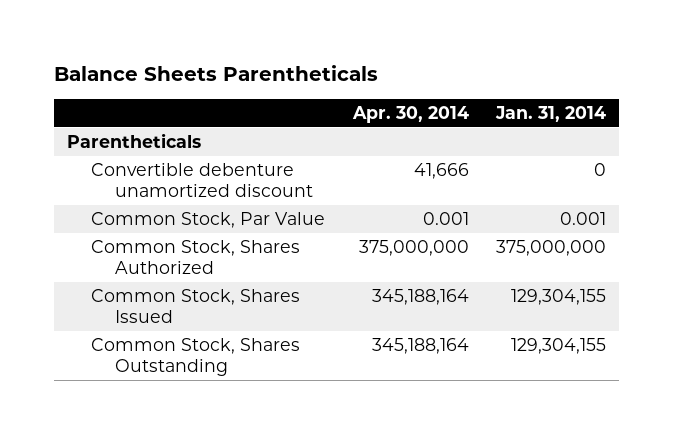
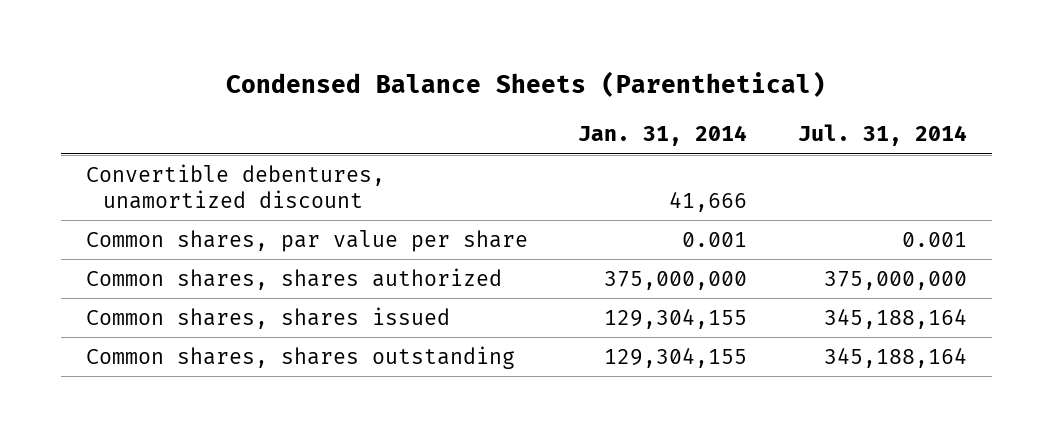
[53,65,378,82] Balance Sheets Parentheticals -> [226,71,827,98] Condensed Balance Sheets (Parenthetical)
[351,105,469,123] Apr. 30, 2014 -> none
none -> [797,124,967,147] Jul. 31, 2014
[67,133,202,149] Parentheticals -> none
[91,163,314,198] Convertible debenture unamortized discount -> [85,163,385,210] Convertible debentures, unamortized discount
[593,163,606,177] 0 -> [669,191,748,213] 41,666
[91,212,326,229] Common Stock, Par Value -> [85,229,528,252] Common shares, par value per share
[91,240,301,275] Common Stock, Shares Authorized -> [85,267,502,290] Common shares, shares authorized
[91,289,301,324] Common Stock, Shares Issued -> [85,306,450,329] Common shares, shares issued
[91,338,301,377] Common Stock, Shares Outstanding -> [85,345,515,369] Common shares, shares outstanding

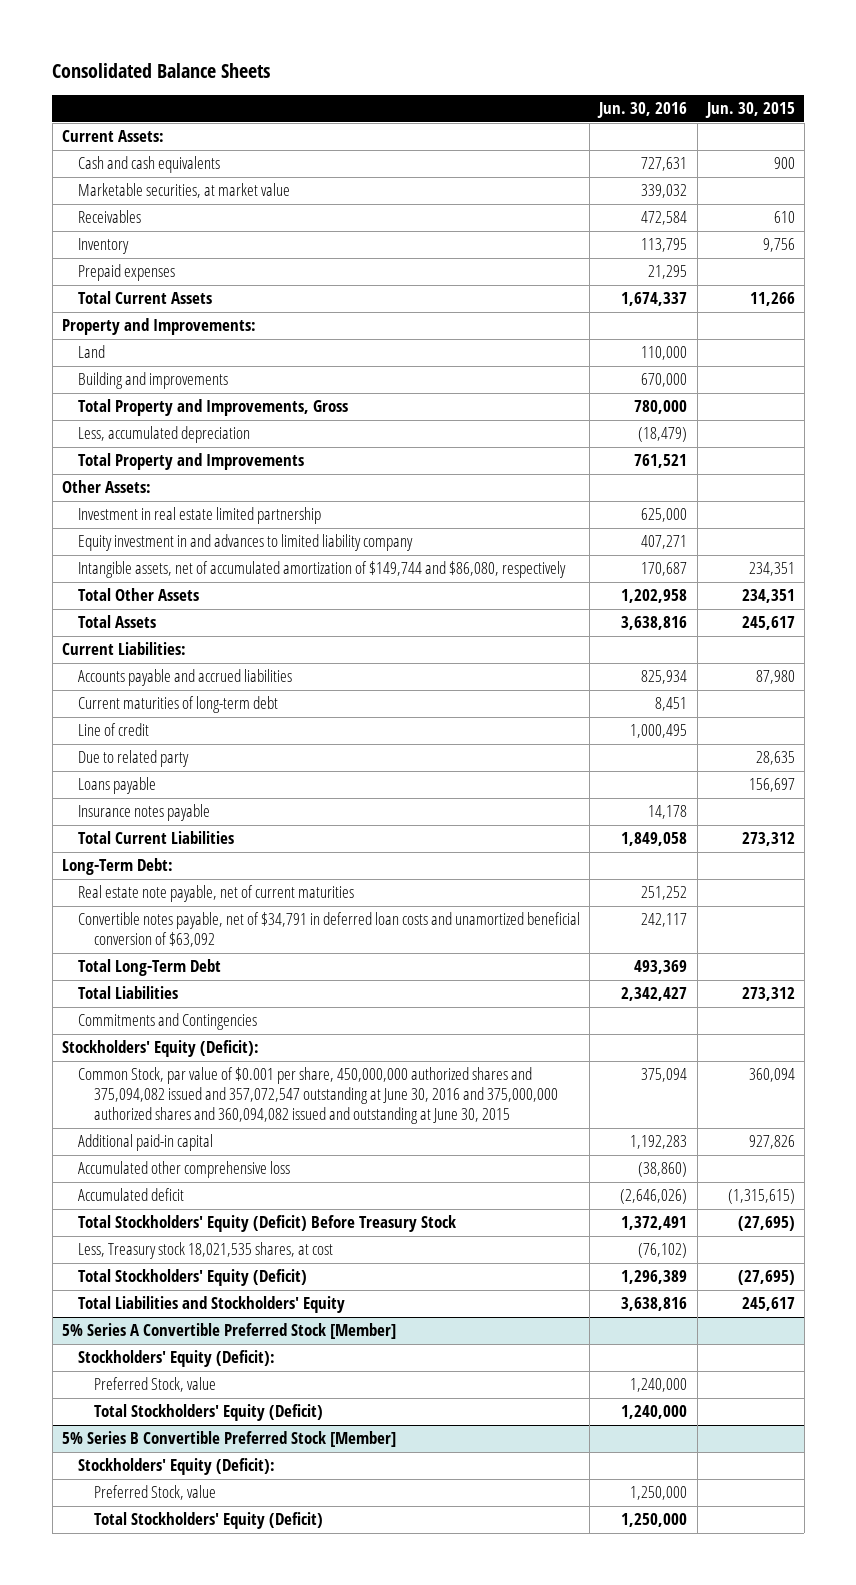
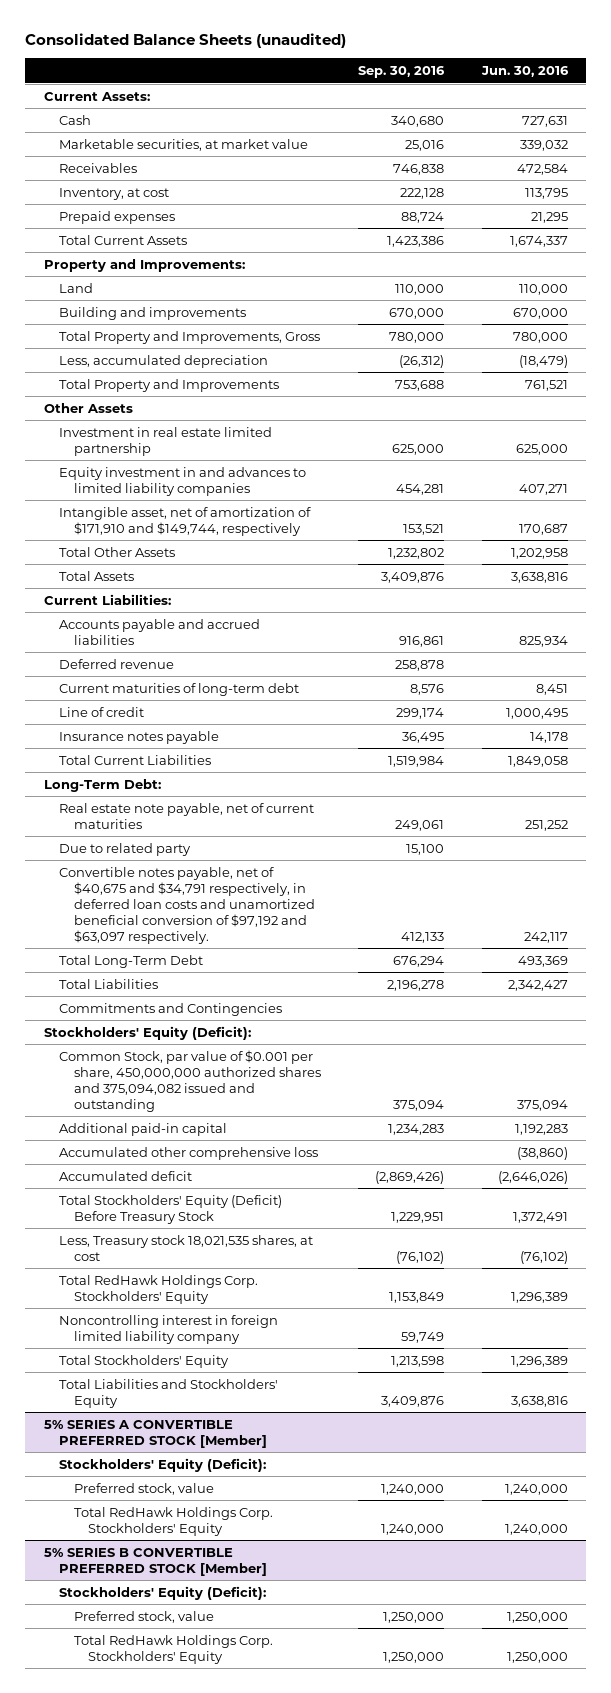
[52,63,271,79] Consolidated Balance Sheets -> [24,33,346,49] Consolidated Balance Sheets (unaudited)
[704,102,795,119] Jun. 30, 2015 -> none
none -> [358,66,446,79] Sep. 30, 2016
[78,156,221,174] Cash and cash equivalents -> [58,114,91,125] Cash
[78,238,130,255] Inventory -> [58,187,169,200] Inventory, at cost
[61,480,151,494] Other Assets: -> [43,402,133,413] Other Assets
[78,534,414,552] Equity investment in and advances to limited liability company -> [58,466,306,496] Equity investment in and advances to limited liability companies
[78,561,567,579] Intangible assets, net of accumulated amortization of $149,744 and $86,080, respectively -> [58,506,311,536] Intangible asset, net of amortization of $171,910 and $149,744, respectively
none -> [58,658,174,669] Deferred revenue
[78,777,157,795] Loans payable -> none
[78,750,190,768] Due to related party -> [58,842,191,856] Due to related party
[78,912,581,948] Convertible notes payable, net of $34,791 in deferred loan costs and unamortized beneficial conversion of $63,092 -> [58,866,315,944] Convertible notes payable, net of $40,675 and $34,791 respectively, in deferred loan costs and unamortized beneficial conversion of $97,192 and $63,097 respectively.
[78,1067,559,1125] Common Stock, par value of $0.001 per share, 450,000,000 authorized shares and 375,094,082 issued and 357,072,547 outstanding at June 30, 2016 and 375,000,000 authorized shares and 360,094,082 issued and outstanding at June 30, 2015 -> [58,1049,321,1112] Common Stock, par value of $0.001 per share, 450,000,000 authorized shares and 375,094,082 issued and outstanding
[78,1269,308,1287] Total Stockholders' Equity (Deficit) -> [58,1274,258,1304] Total RedHawk Holdings Corp. Stockholders' Equity
none -> [58,1314,278,1344] Noncontrolling interest in foreign limited liability company
none -> [58,1354,229,1368] Total Stockholders' Equity
[61,1323,396,1340] 5% Series A Convertible Preferred Stock [Member] -> [43,1419,267,1448] 5% SERIES A CONVERTIBLE PREFERRED STOCK [Member]
[94,1377,217,1393] Preferred Stock, value -> [73,1482,214,1495] Preferred stock, value
[94,1404,324,1422] Total Stockholders' Equity (Deficit) -> [73,1506,273,1536] Total RedHawk Holdings Corp. Stockholders' Equity
[61,1431,396,1448] 5% Series B Convertible Preferred Stock [Member] -> [43,1547,267,1576] 5% SERIES B CONVERTIBLE PREFERRED STOCK [Member]
[94,1485,217,1501] Preferred Stock, value -> [73,1610,214,1623] Preferred stock, value
[94,1512,324,1530] Total Stockholders' Equity (Deficit) -> [73,1634,273,1664] Total RedHawk Holdings Corp. Stockholders' Equity

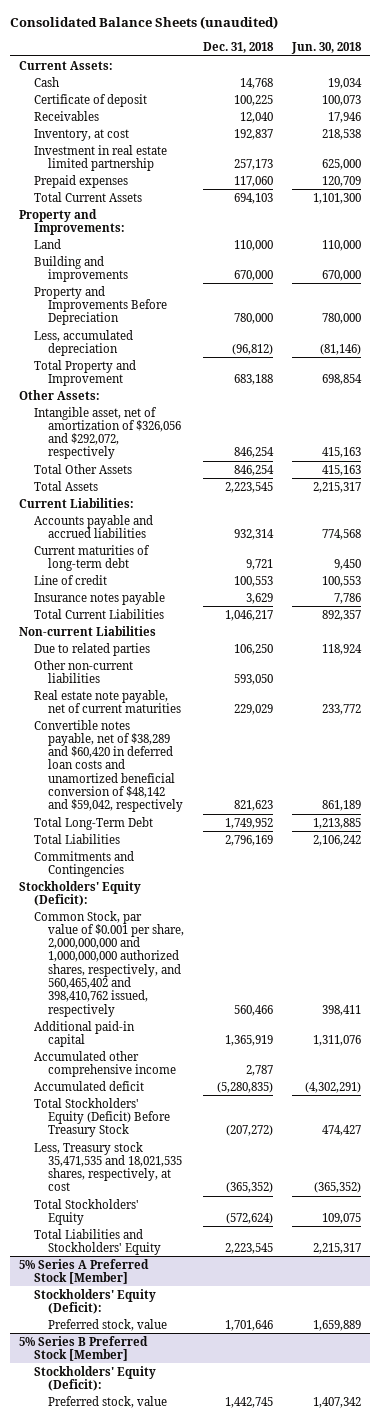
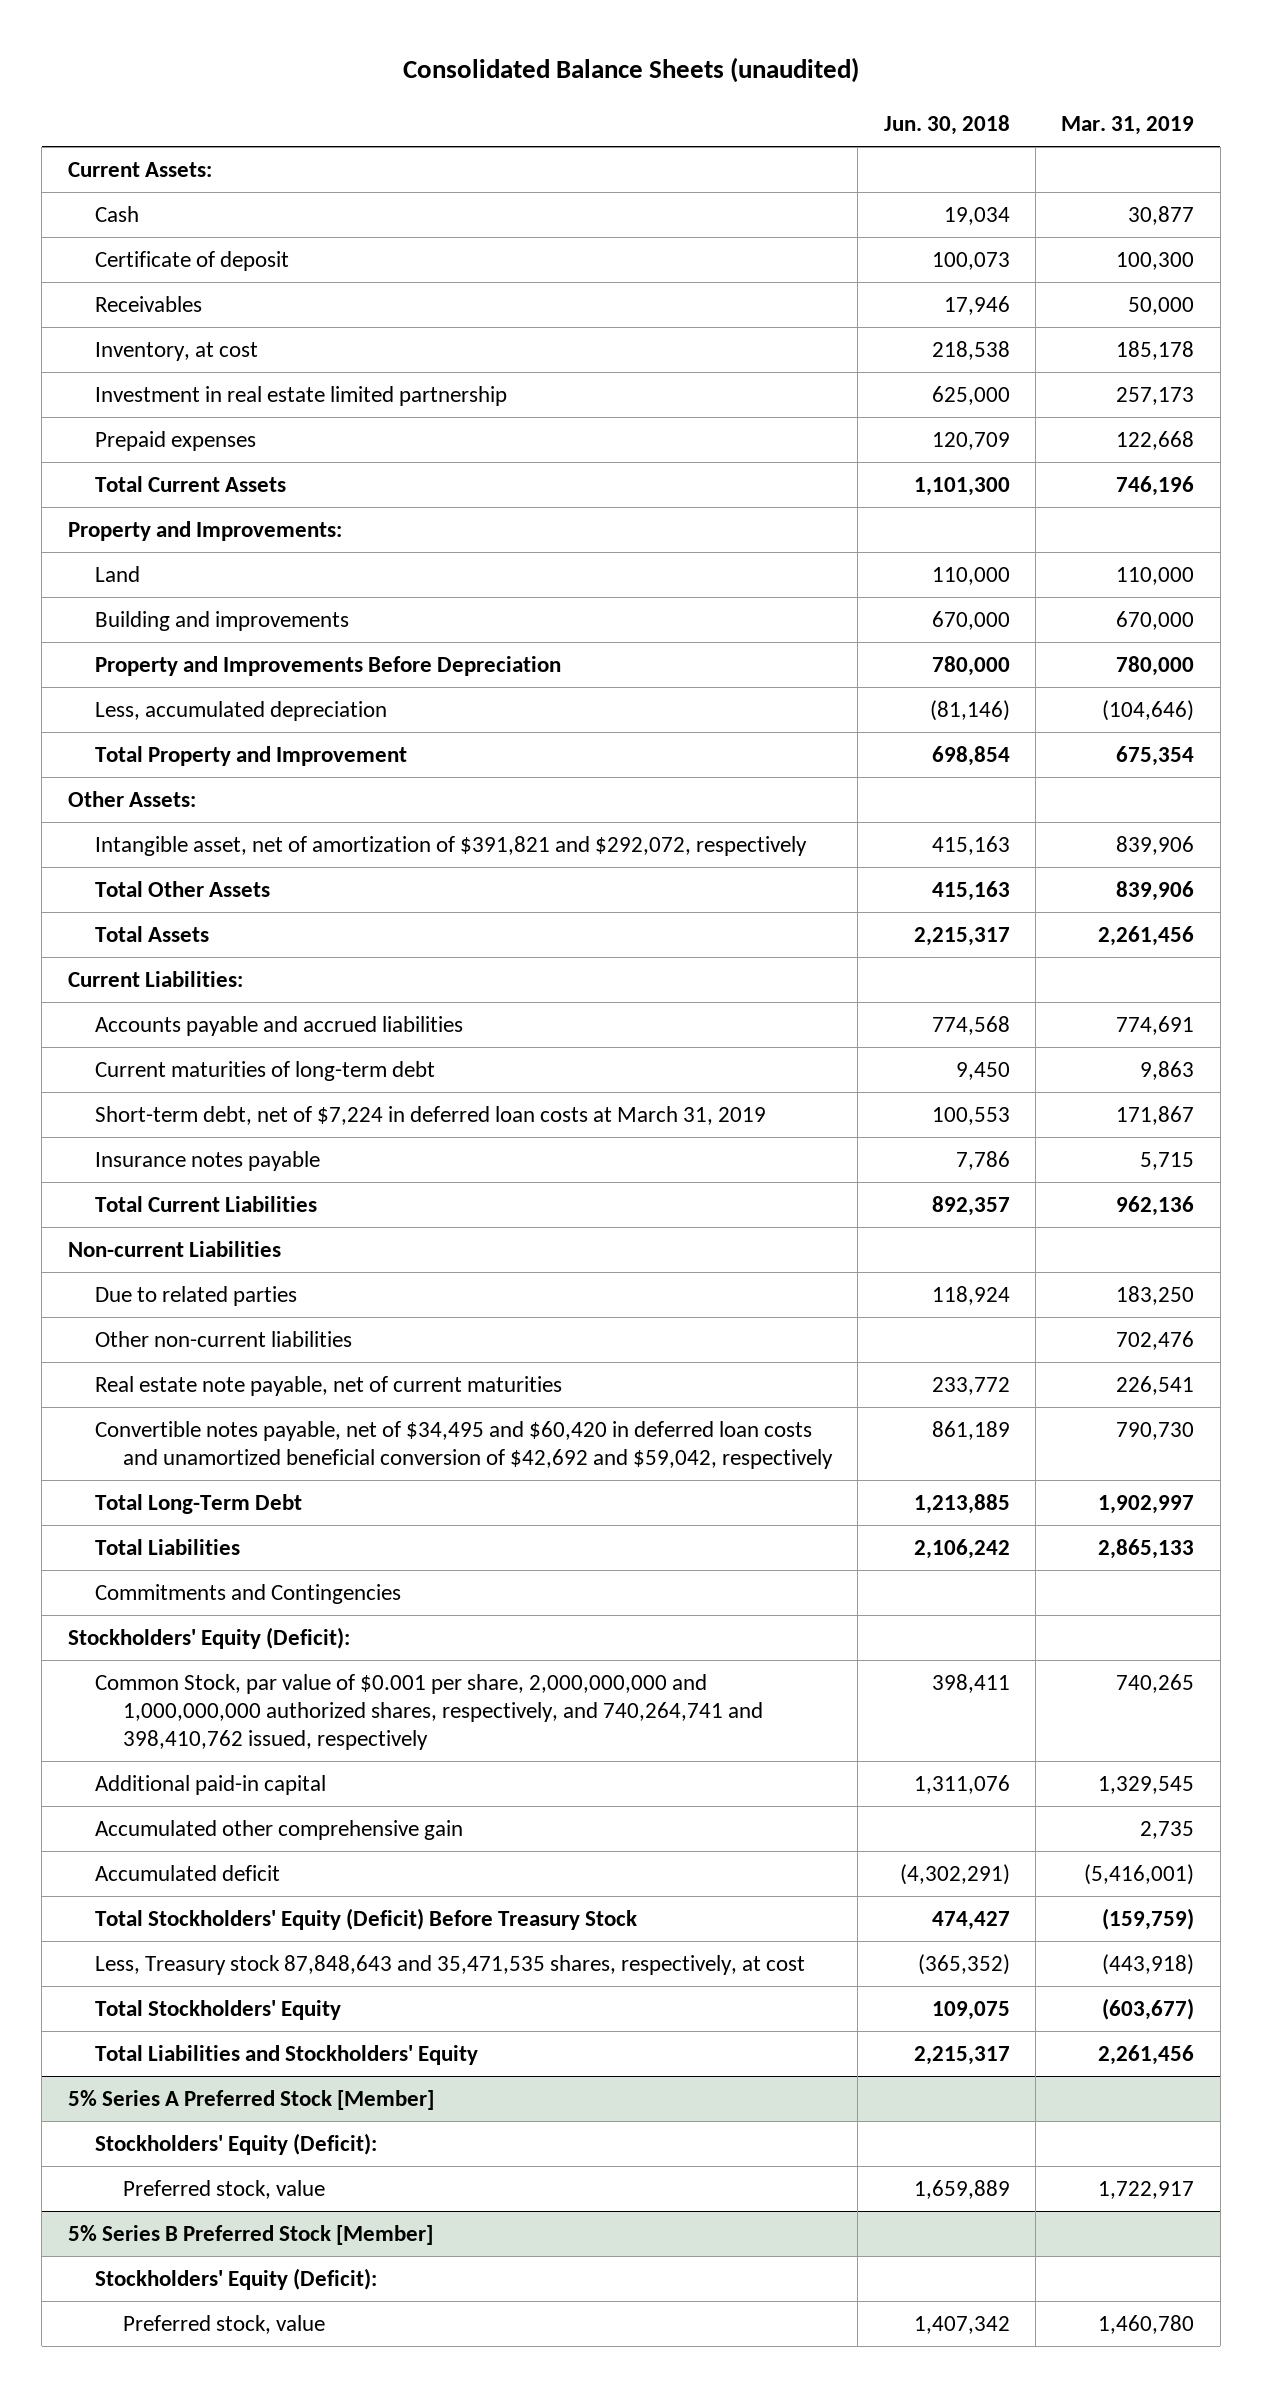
[202,42,274,54] Dec. 31, 2018 -> none
none -> [1061,116,1195,136] Mar. 31, 2019
[33,406,181,460] Intangible asset, net of amortization of $326,056 and $292,072, respectively -> [95,836,808,857] Intangible asset, net of amortization of $391,821 and $292,072, respectively
[33,574,107,585] Line of credit -> [95,1106,767,1126] Short-term debt, net of $7,224 in deferred loan costs at March 31, 2019
[33,719,183,813] Convertible notes payable, net of $38,289 and $60,420 in deferred loan costs and unamortized beneficial conversion of $48,142 and $59,042, respectively -> [95,1421,833,1470] Convertible notes payable, net of $34,495 and $60,420 in deferred loan costs and unamortized beneficial conversion of $42,692 and $59,042, respectively
[33,910,184,1017] Common Stock, par value of $0.001 per share, 2,000,000,000 and 1,000,000,000 authorized shares, respectively, and 560,465,402 and 398,410,762 issued, respectively -> [95,1674,763,1750] Common Stock, par value of $0.001 per share, 2,000,000,000 and 1,000,000,000 authorized shares, respectively, and 740,264,741 and 398,410,762 issued, respectively
[33,1050,176,1077] Accumulated other comprehensive income -> [95,1820,464,1841] Accumulated other comprehensive gain
[33,1141,182,1192] Less, Treasury stock 35,471,535 and 18,021,535 shares, respectively, at cost -> [95,1955,806,1976] Less, Treasury stock 87,848,643 and 35,471,535 shares, respectively, at cost

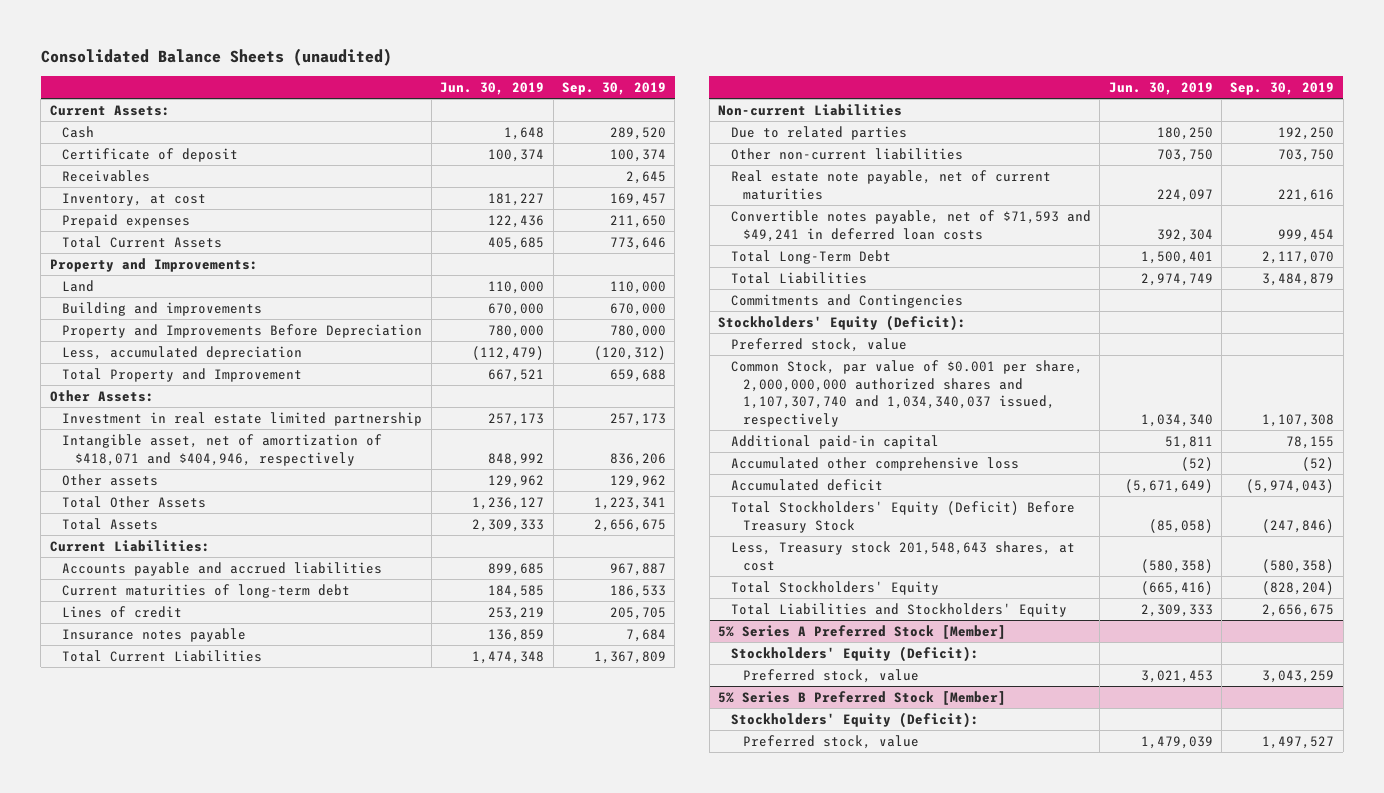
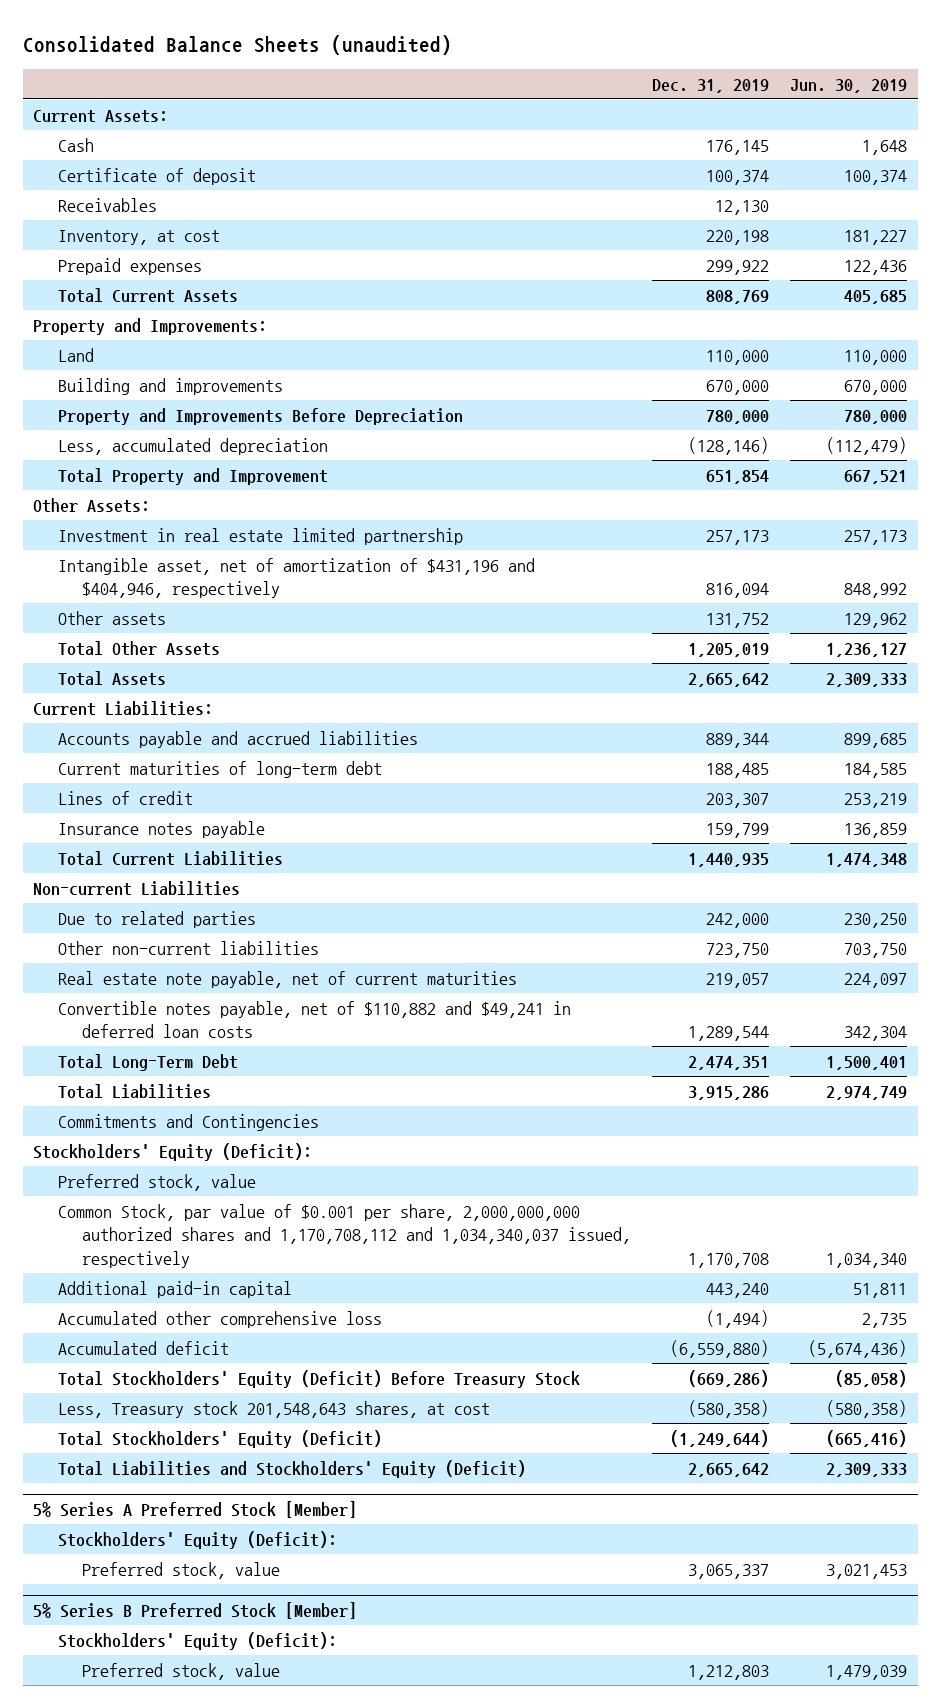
[562,81,667,95] Sep. 30, 2019 -> none
none -> [652,78,770,93] Dec. 31, 2019
[62,433,383,466] Intangible asset, net of amortization of $418,071 and $404,946, respectively -> [57,557,535,599] Intangible asset, net of amortization of $431,196 and $404,946, respectively
[1156,126,1213,140] 180,250 -> [844,912,908,928] 230,250
[730,209,1091,242] Convertible notes payable, net of $71,593 and $49,241 in deferred loan costs -> [57,1000,571,1039] Convertible notes payable, net of $110,882 and $49,241 in deferred loan costs
[1156,228,1213,242] 392,304 -> [844,1026,908,1042] 342,304
[730,359,1083,427] Common Stock, par value of $0.001 per share, 2,000,000,000 authorized shares and 1,107,307,740 and 1,034,340,037 issued, respectively -> [57,1203,632,1268] Common Stock, par value of $0.001 per share, 2,000,000,000 authorized shares and 1,170,708,112 and 1,034,340,037 issued, respectively
[1180,456,1213,471] (52) -> [862,1312,908,1328] 2,735
[1124,478,1213,493] (5,671,649) -> [808,1339,908,1358] (5,674,436)
[730,580,939,595] Total Stockholders' Equity -> [57,1429,382,1448] Total Stockholders' Equity (Deficit)
[730,602,1067,617] Total Liabilities and Stockholders' Equity -> [57,1459,526,1478] Total Liabilities and Stockholders' Equity (Deficit)

